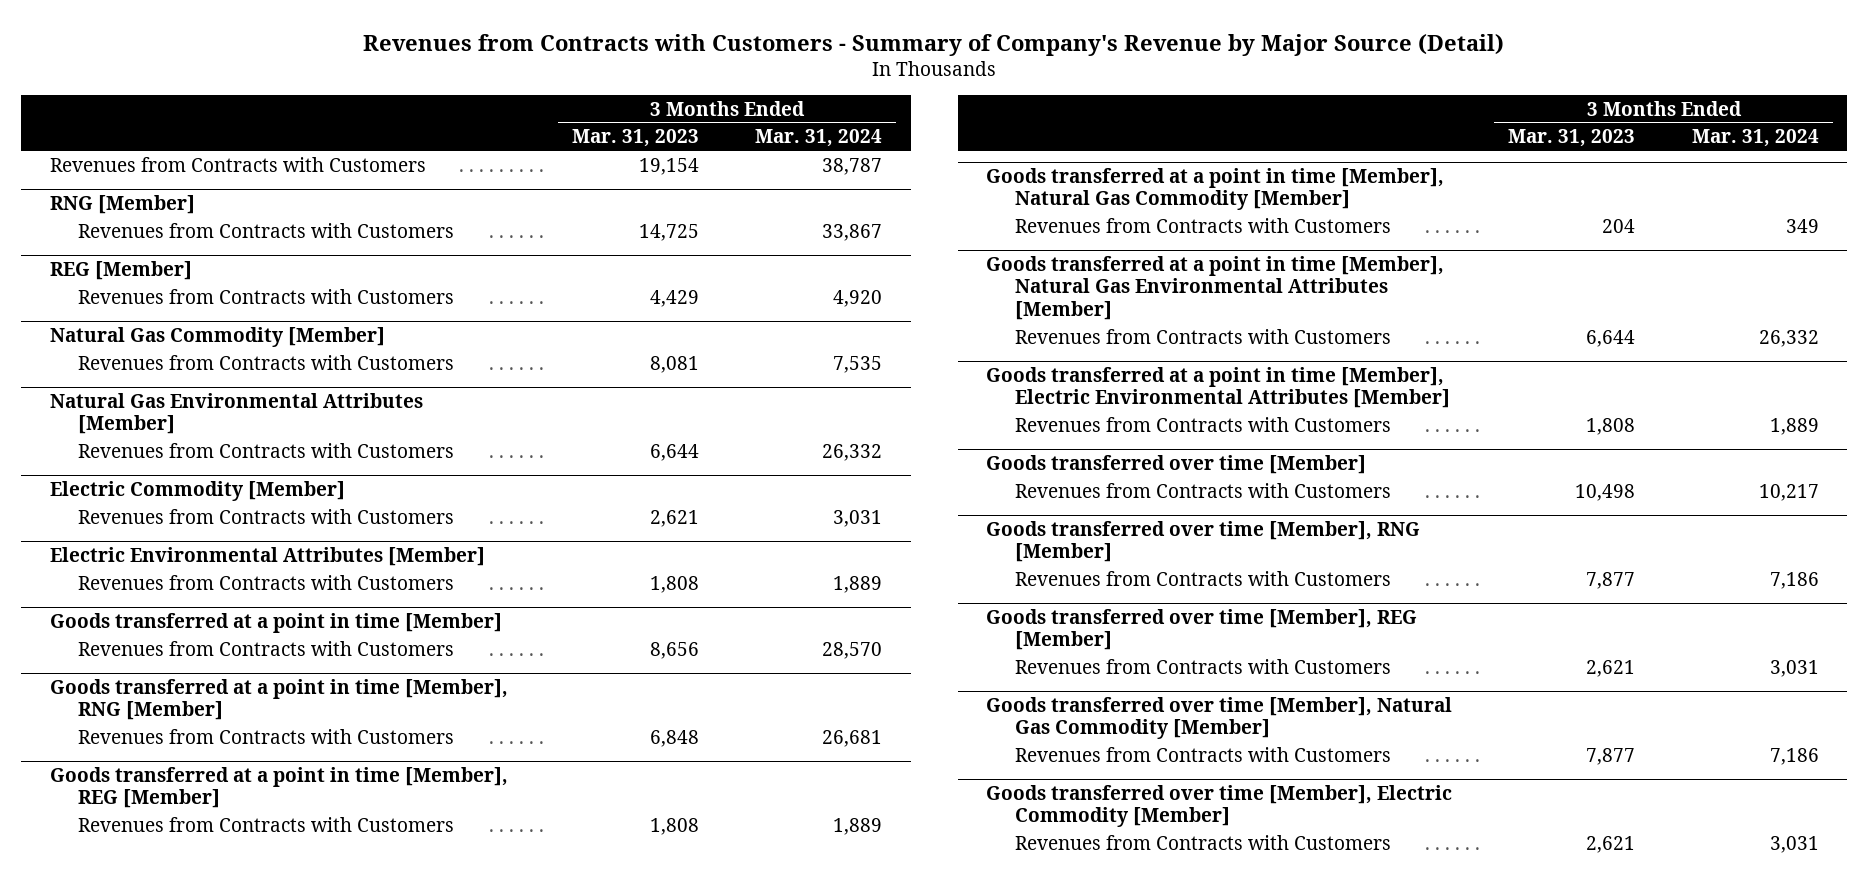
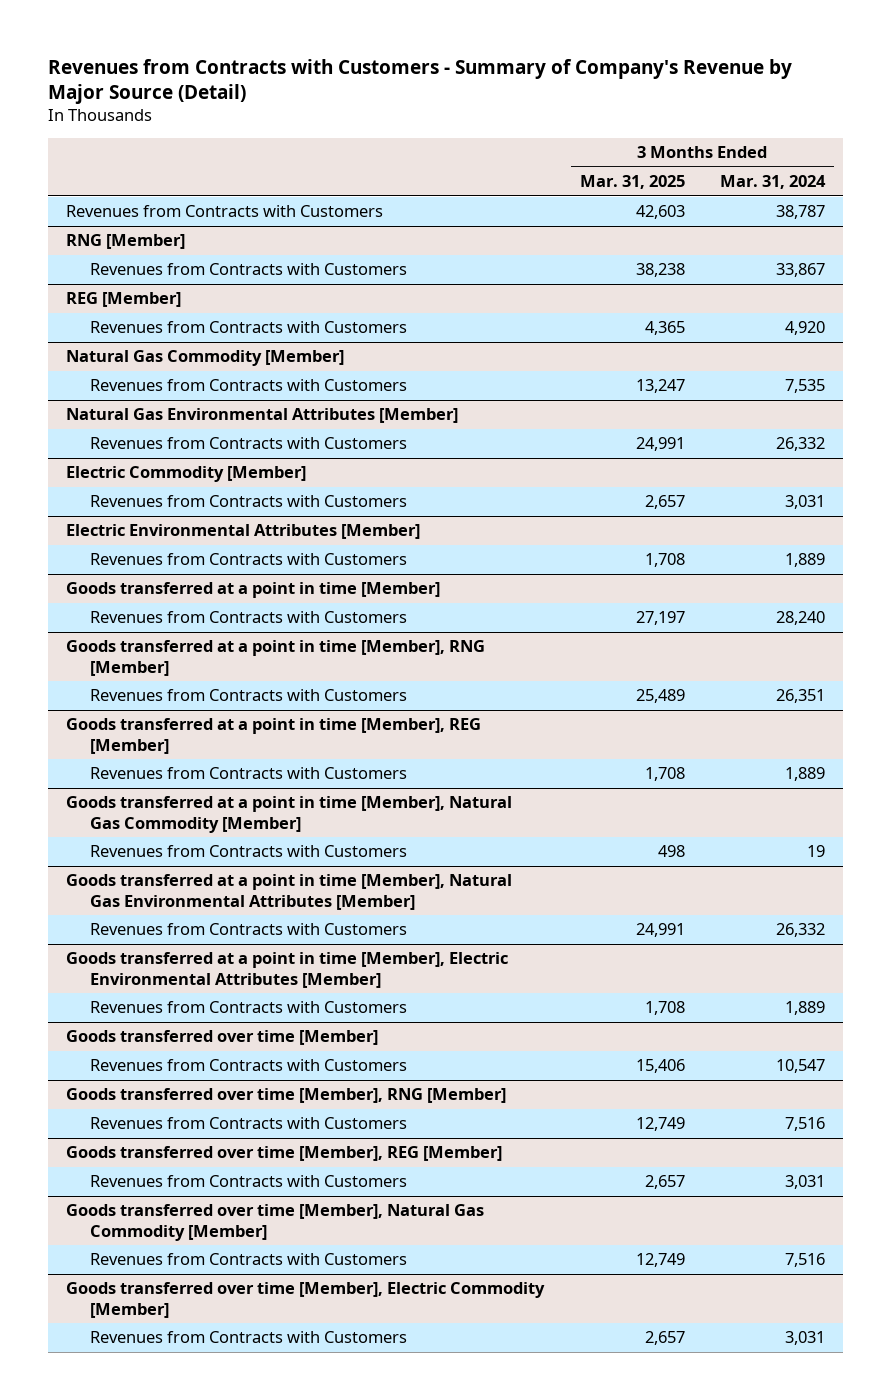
[571,129,699,148] Mar. 31, 2023 -> none
none -> [579,175,685,190] Mar. 31, 2025
[822,641,883,659] 28,570 -> [776,611,826,626] 28,240
[822,729,883,747] 26,681 -> [776,689,826,704] 26,351
[1785,218,1819,233] 349 -> [807,845,826,858] 19
[1758,483,1819,501] 10,217 -> [776,1059,826,1074] 10,547
[1769,571,1819,589] 7,186 -> [785,1117,826,1132] 7,516
[1769,747,1819,765] 7,186 -> [785,1253,826,1268] 7,516

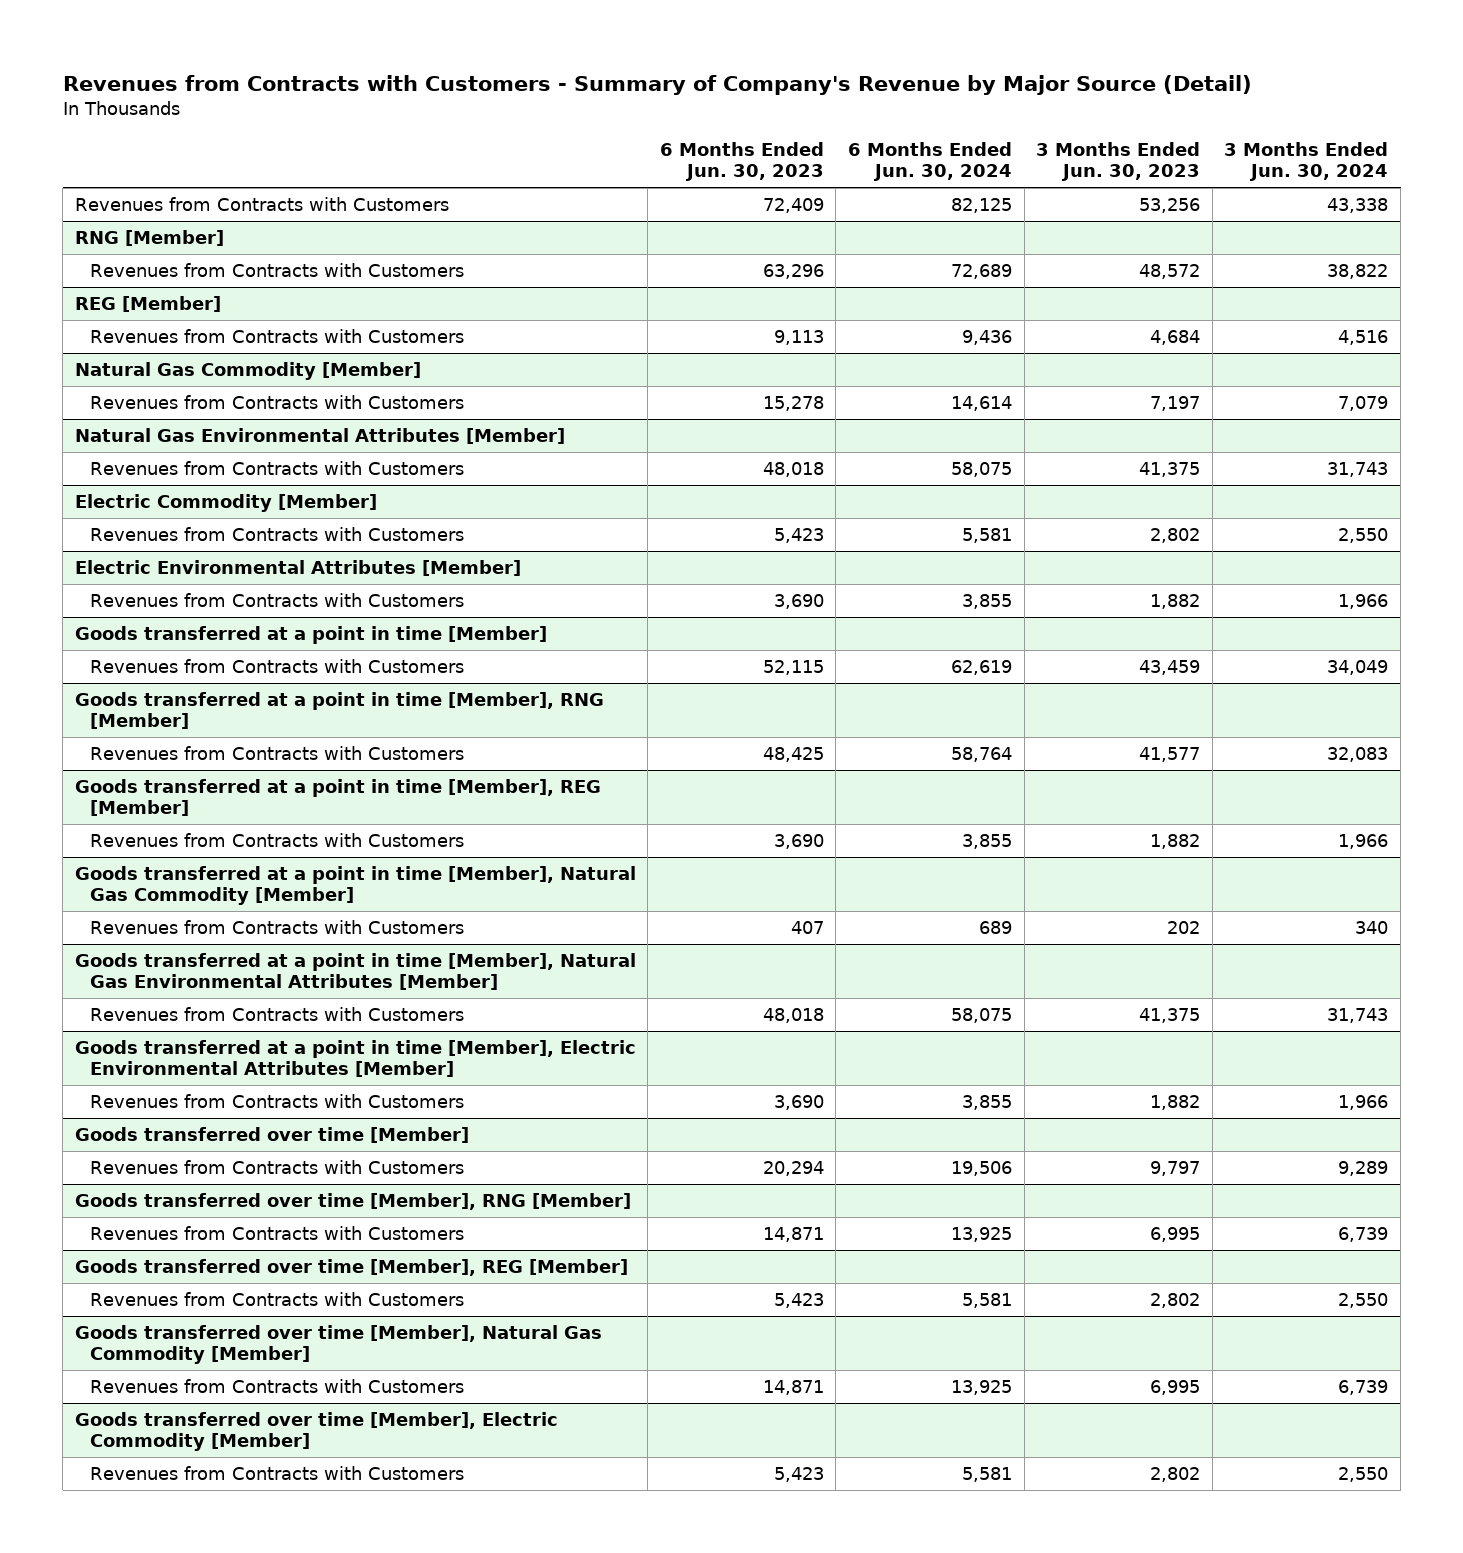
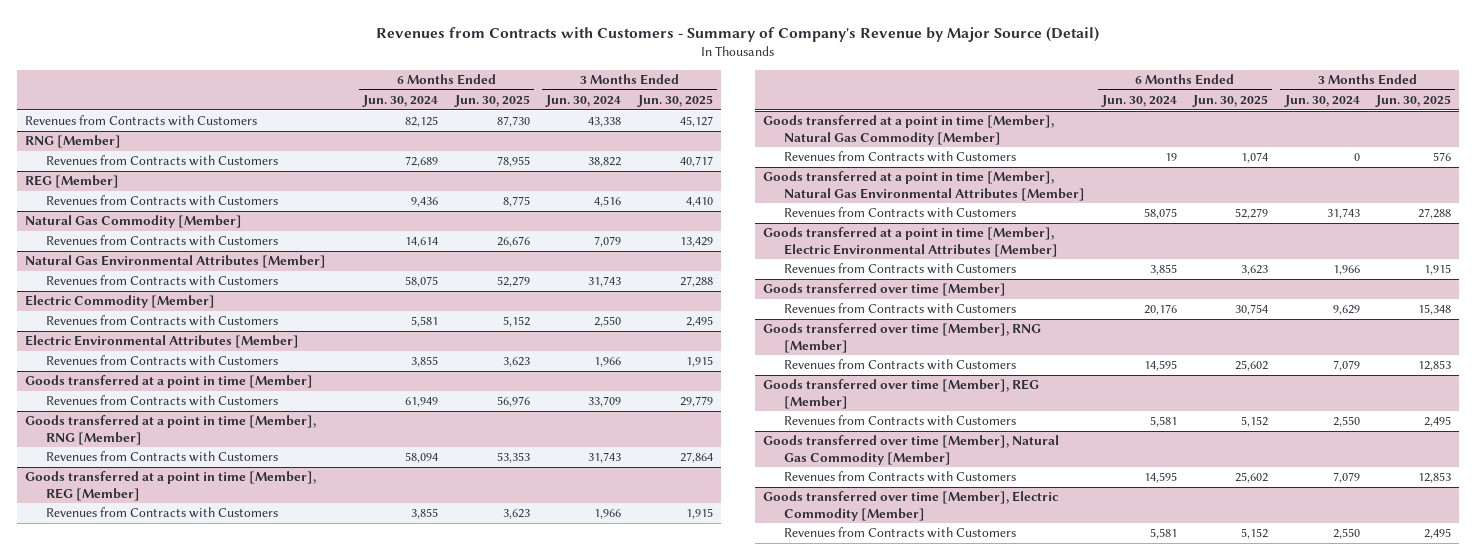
[659,142,824,182] 6 Months Ended Jun. 30, 2023 -> none
[1036,142,1201,182] 3 Months Ended Jun. 30, 2023 -> none
none -> [453,94,530,107] Jun. 30, 2025
none -> [636,94,713,107] Jun. 30, 2025
[951,660,1013,676] 62,619 -> [405,397,439,408] 61,949
[1327,660,1389,676] 34,049 -> [588,396,622,408] 33,709
[951,747,1013,763] 58,764 -> [405,452,439,464] 58,094
[1327,747,1389,763] 32,083 -> [588,452,622,464] 31,743
[979,921,1013,935] 689 -> [1164,153,1177,162] 19
[1355,921,1389,935] 340 -> [1353,153,1360,162] 0
[951,1161,1013,1177] 19,506 -> [1143,304,1177,316] 20,176
[1338,1161,1389,1177] 9,289 -> [1332,305,1360,316] 9,629
[951,1227,1013,1243] 13,925 -> [1143,360,1177,372] 14,595
[1338,1227,1389,1243] 6,739 -> [1332,360,1360,372] 7,079
[951,1380,1013,1396] 13,925 -> [1143,472,1177,484] 14,595
[1338,1380,1389,1396] 6,739 -> [1332,472,1360,484] 7,079

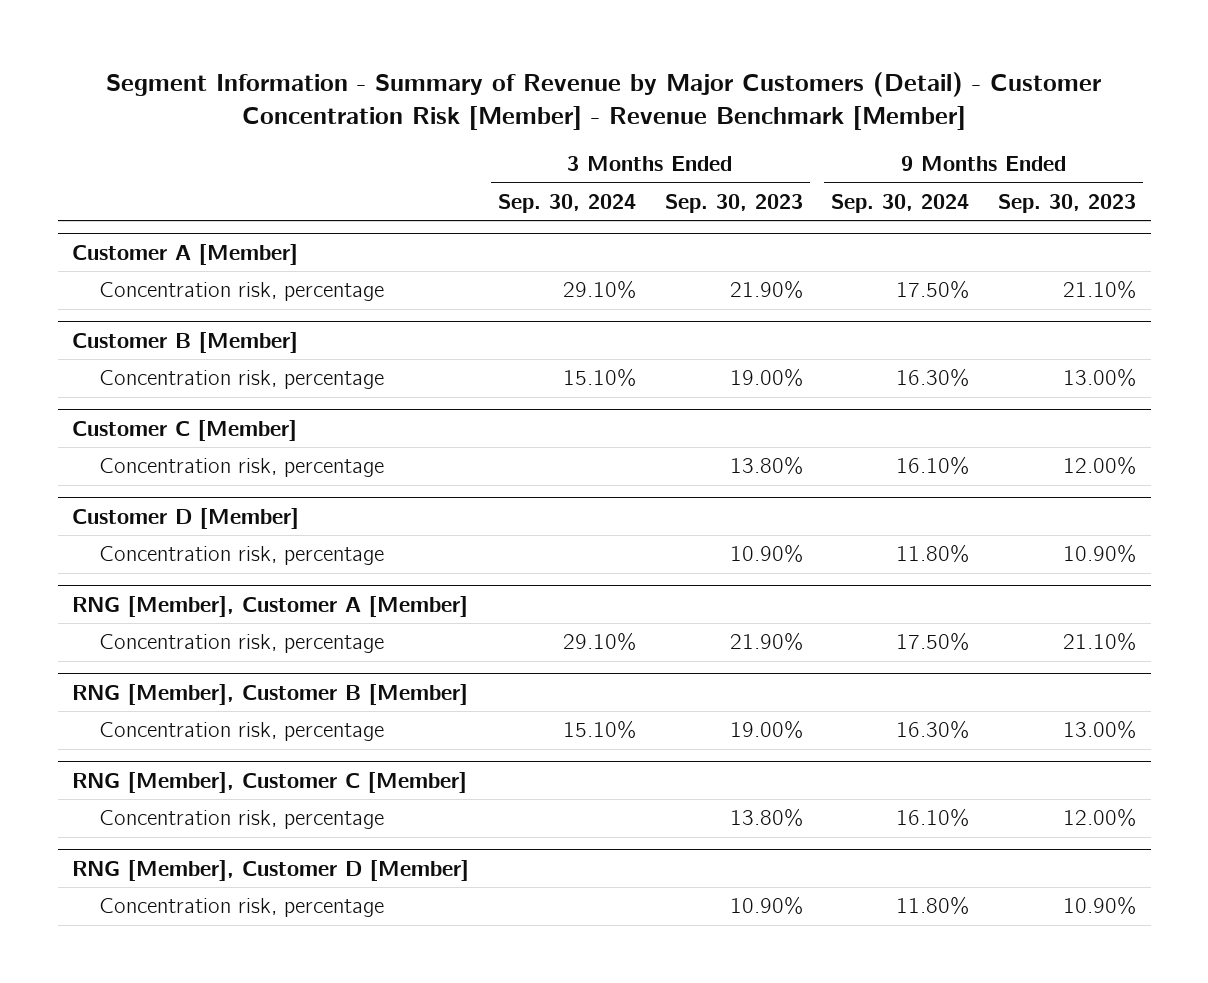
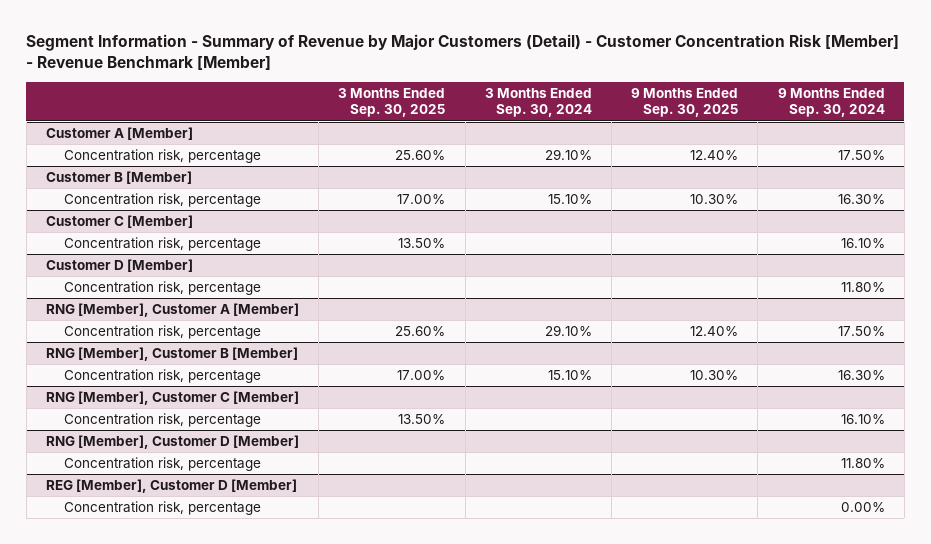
[664,193,803,213] Sep. 30, 2023 -> none
[998,193,1137,213] Sep. 30, 2023 -> none
none -> [338,87,446,118] 3 Months Ended Sep. 30, 2025
none -> [631,87,739,118] 9 Months Ended Sep. 30, 2025
none -> [46,478,298,493] REG [Member], Customer D [Member]
none -> [63,500,261,515] Concentration risk, percentage

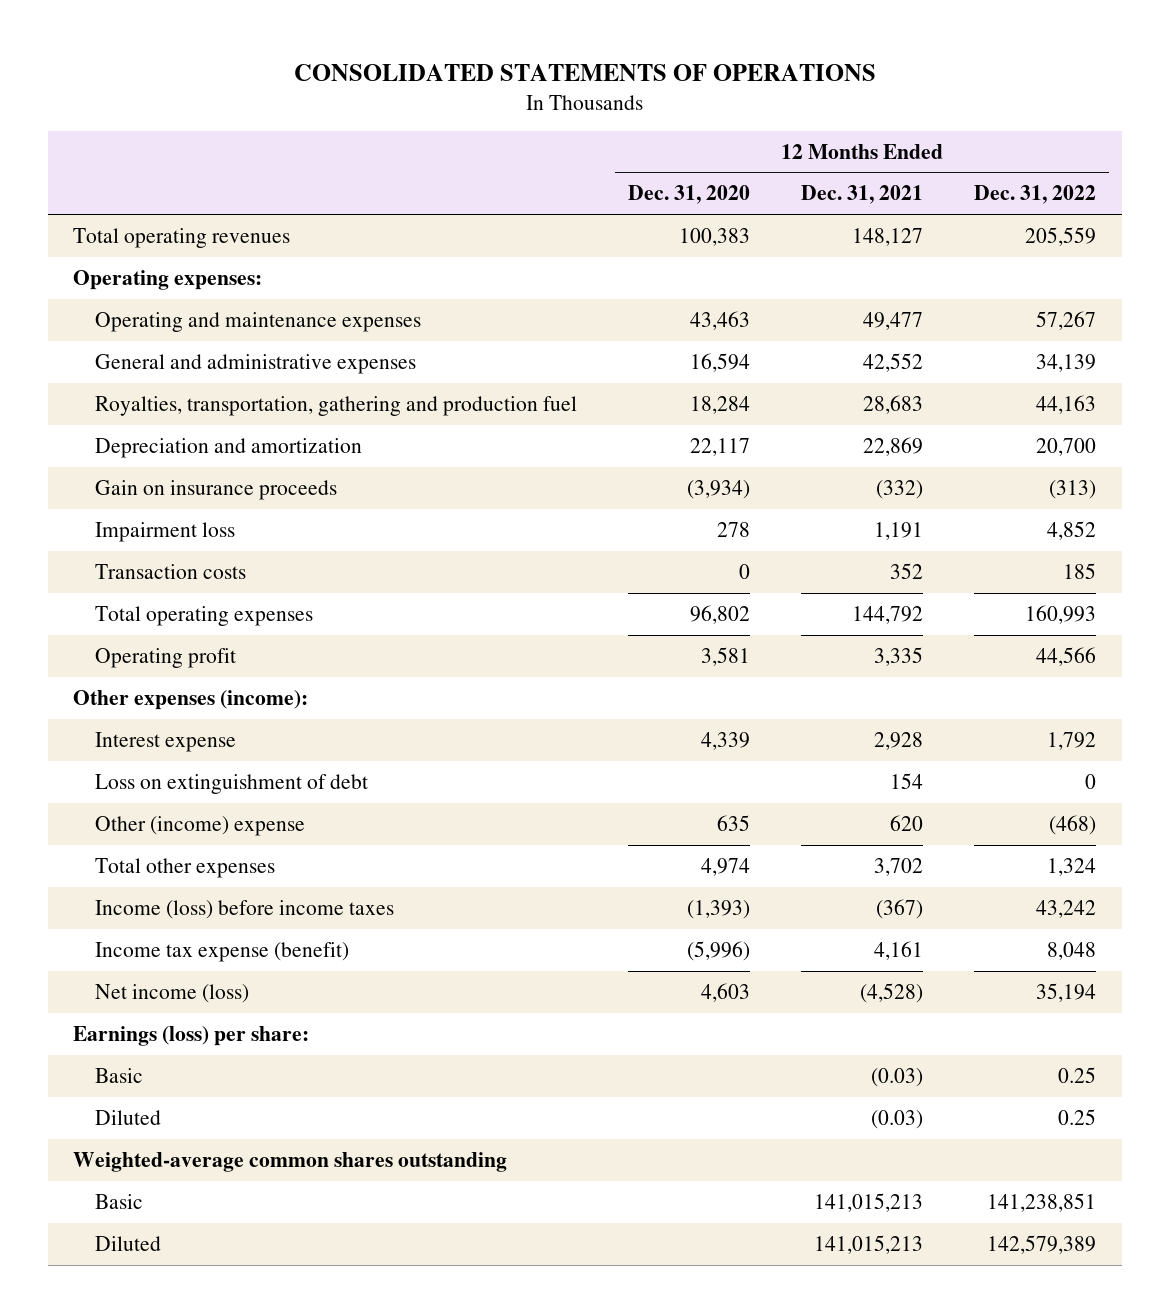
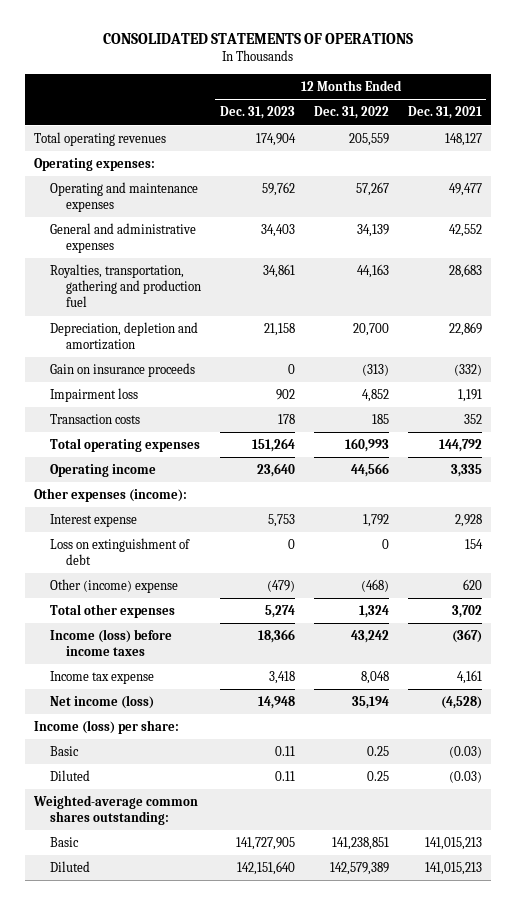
[627,185,750,205] Dec. 31, 2020 -> none
none -> [219,106,295,120] Dec. 31, 2023
[94,437,362,458] Depreciation and amortization -> [49,321,198,351] Depreciation, depletion and amortization
[94,647,236,668] Operating profit -> [49,463,156,477] Operating income
[94,941,349,962] Income tax expense (benefit) -> [49,670,154,684] Income tax expense
[73,1025,310,1046] Earnings (loss) per share: -> [34,719,180,734] Income (loss) per share:
[73,1151,508,1172] Weighted-average common shares outstanding -> [33,794,199,826] Weighted-average common shares outstanding:

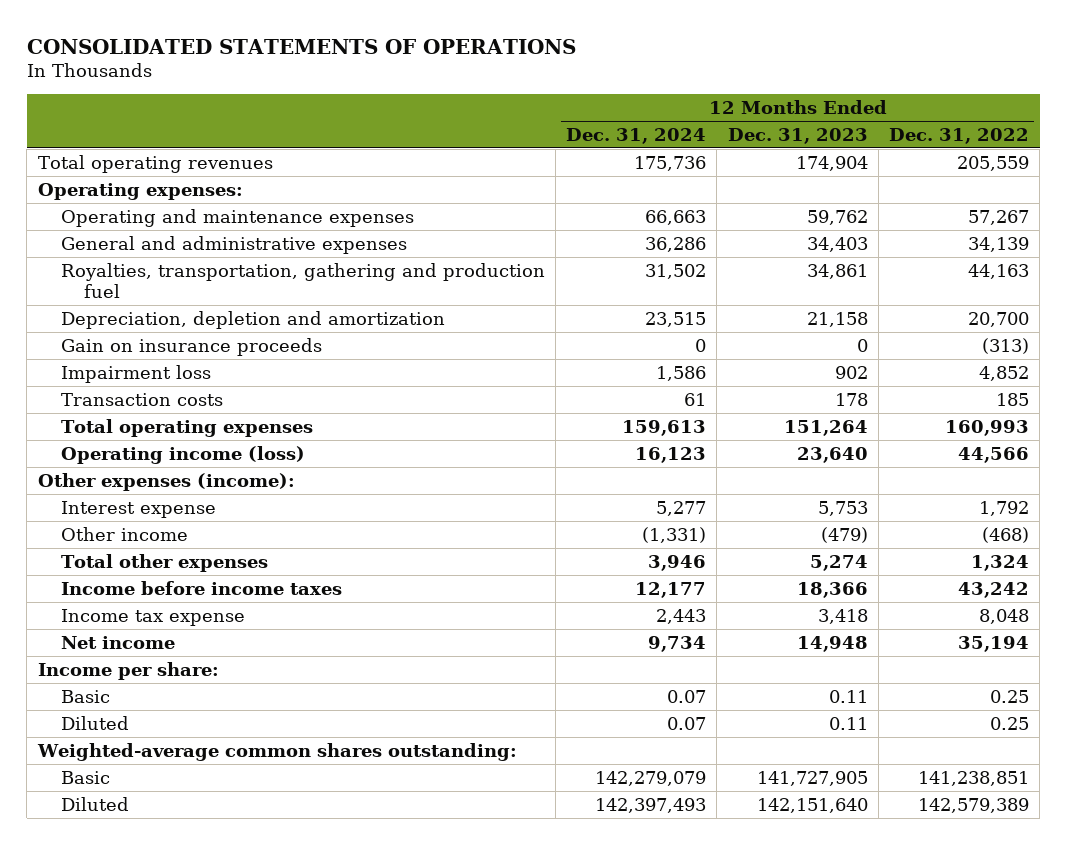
[407,106,482,120] Dec. 31, 2021 -> none
none -> [566,127,707,144] Dec. 31, 2024
[49,463,156,477] Operating income -> [60,445,305,464] Operating income (loss)
[49,537,190,566] Loss on extinguishment of debt -> none
[49,578,178,593] Other (income) expense -> [60,526,188,541] Other income
[49,628,172,657] Income (loss) before income taxes -> [60,580,342,595] Income before income taxes
[49,694,154,709] Net income (loss) -> [60,635,175,649] Net income
[34,719,180,734] Income (loss) per share: -> [37,661,219,680] Income per share:

